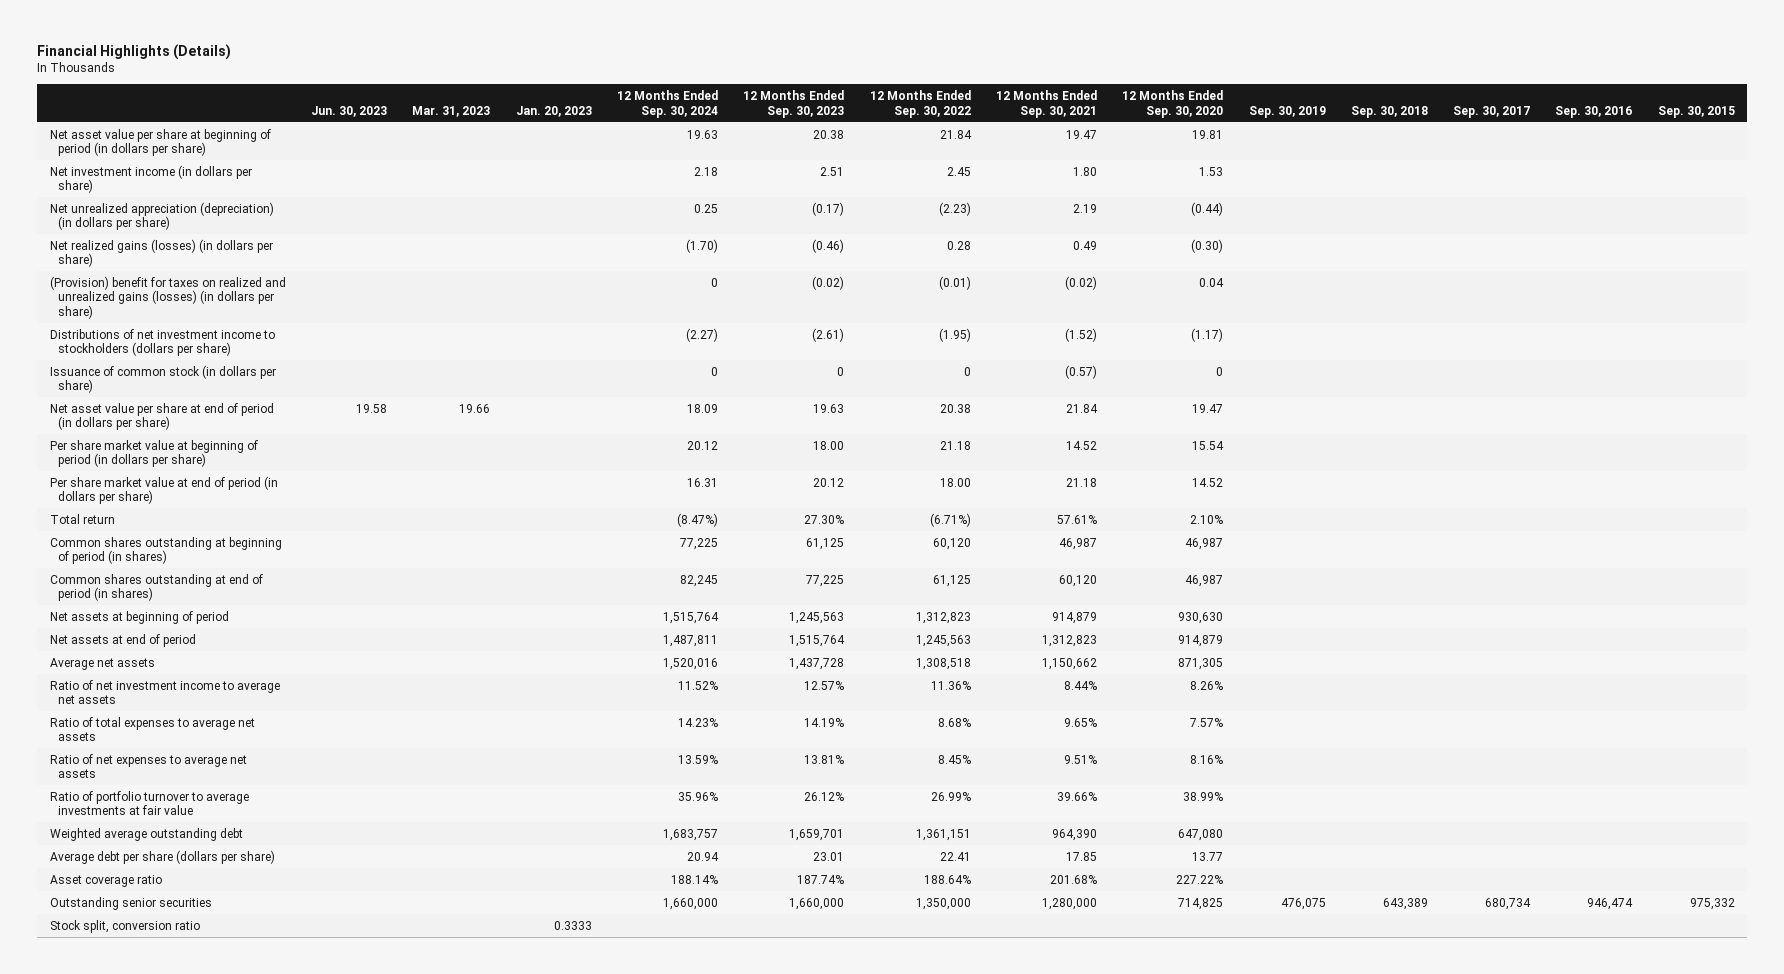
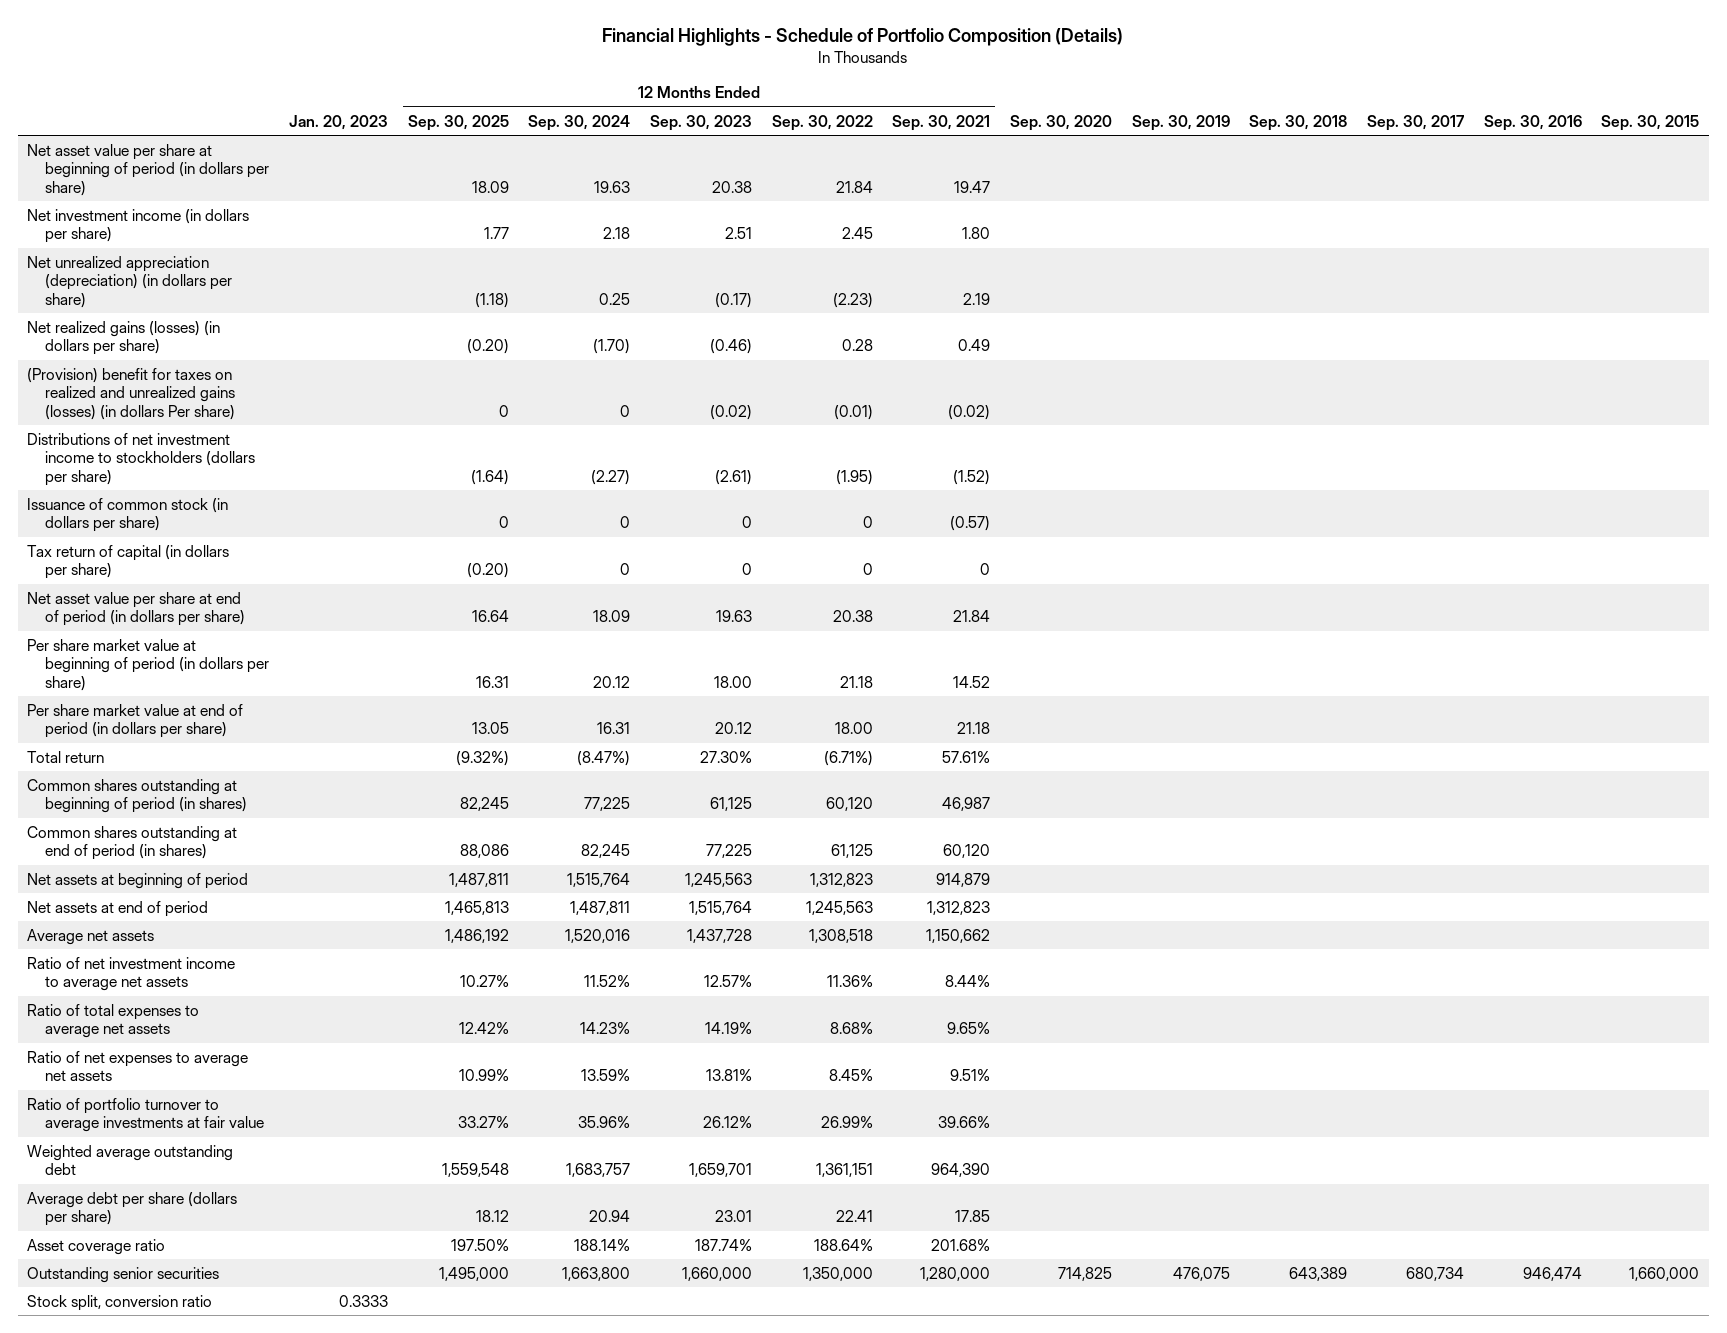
[37,43,232,60] Financial Highlights (Details) -> [602,27,1124,46] Financial Highlights - Schedule of Portfolio Composition (Details)
[311,105,388,117] Jun. 30, 2023 -> none
[412,105,491,117] Mar. 31, 2023 -> none
[1122,90,1224,118] 12 Months Ended Sep. 30, 2020 -> none
none -> [407,114,509,131] Sep. 30, 2025
none -> [1009,114,1112,131] Sep. 30, 2020
[49,275,286,319] (Provision) benefit for taxes on realized and unrealized gains (losses) (in dollars per share) -> [27,367,236,420] (Provision) benefit for taxes on realized and unrealized gains (losses) (in dollars Per share)
none -> [27,544,230,580] Tax return of capital (in dollars per share)
[662,897,718,910] 1,660,000 -> [562,1266,631,1281] 1,663,800
[1689,897,1735,910] 975,332 -> [1629,1266,1700,1281] 1,660,000

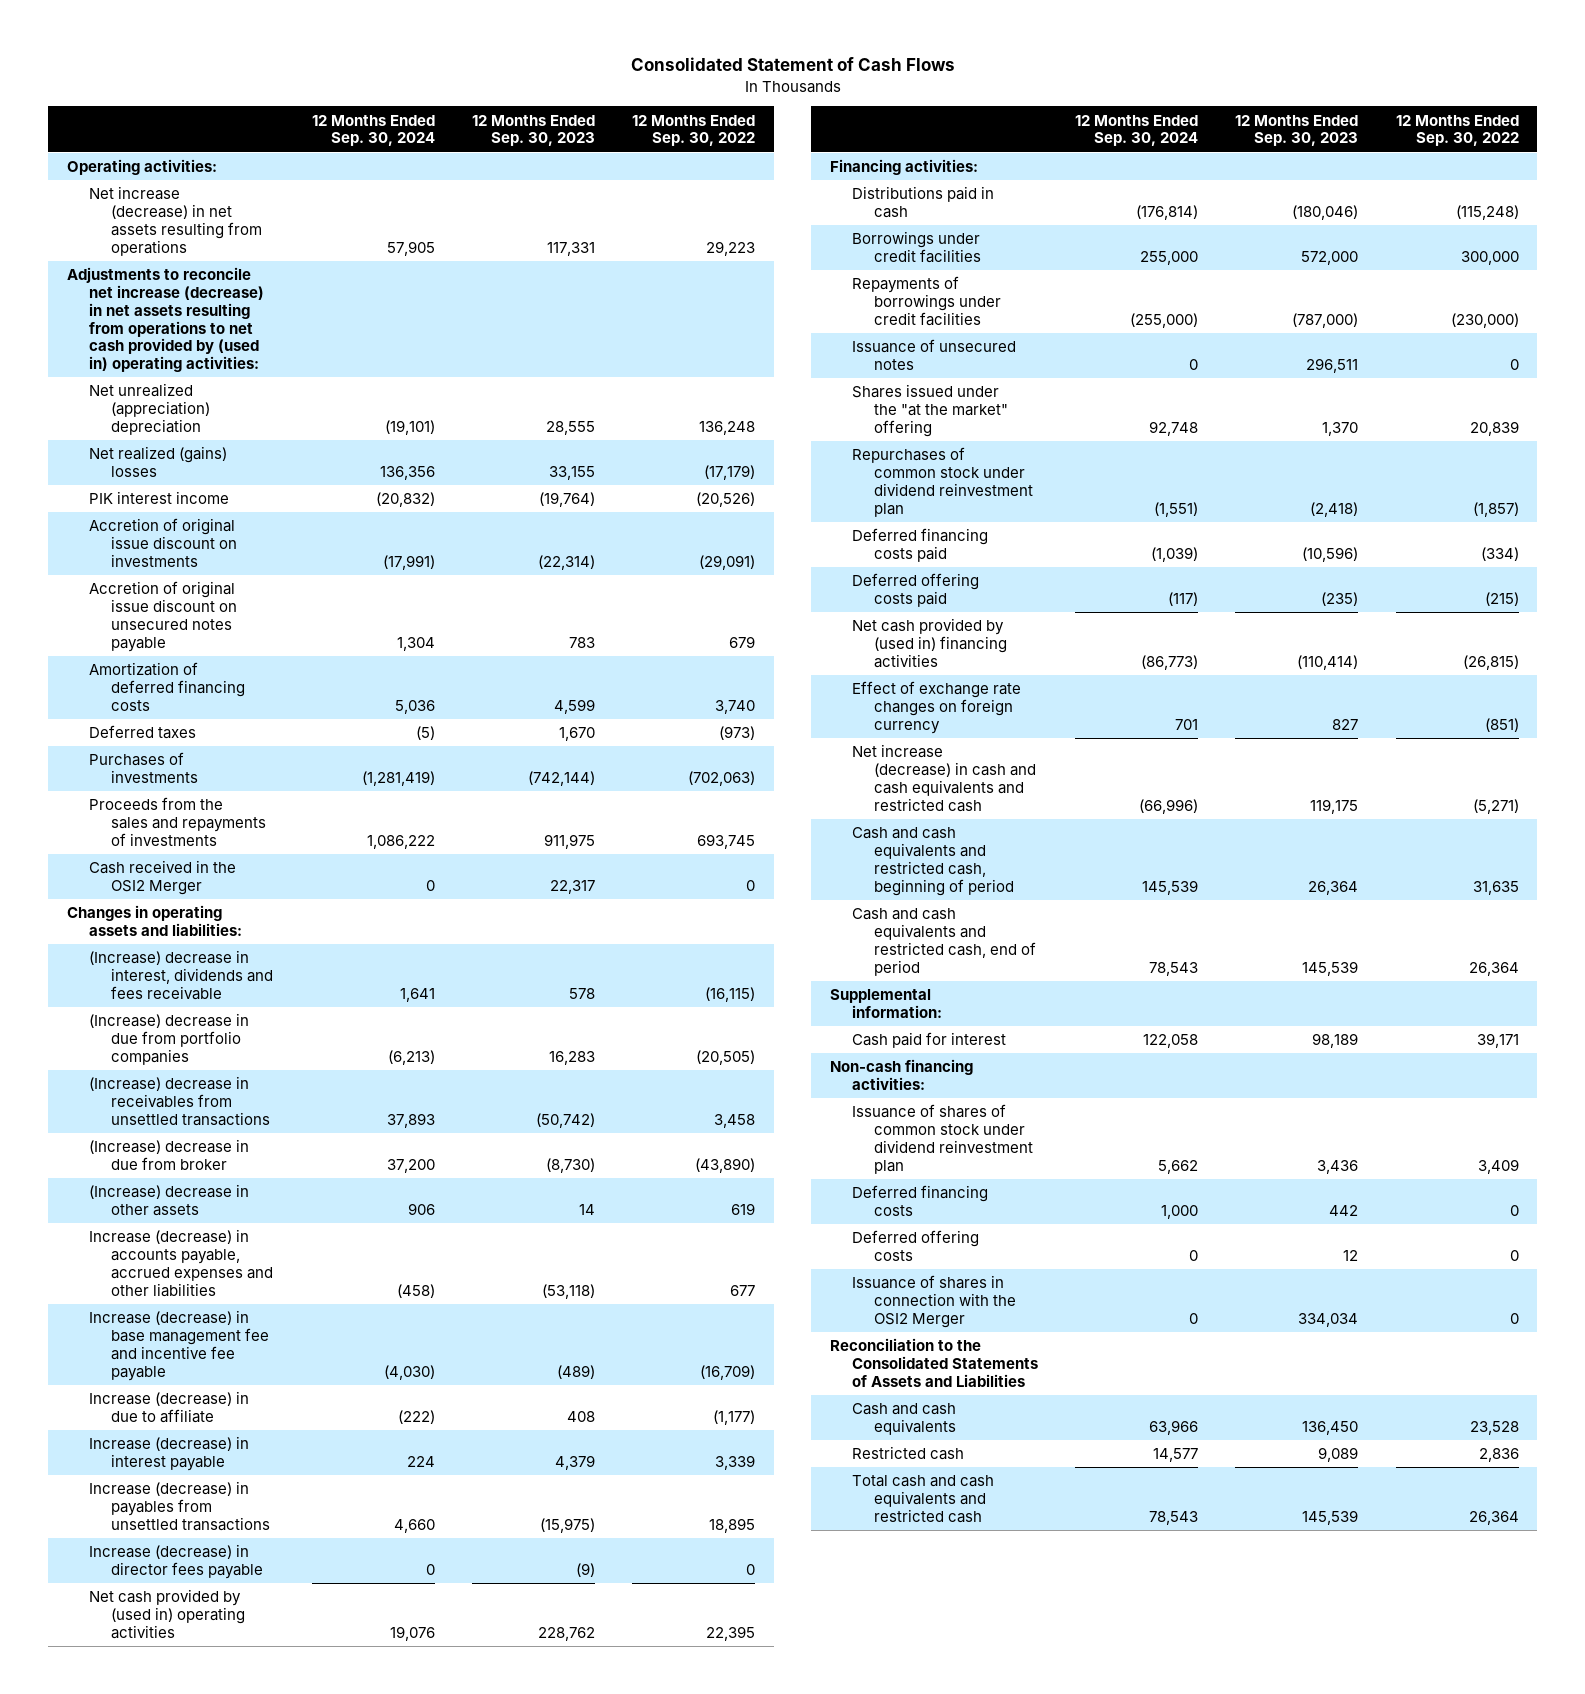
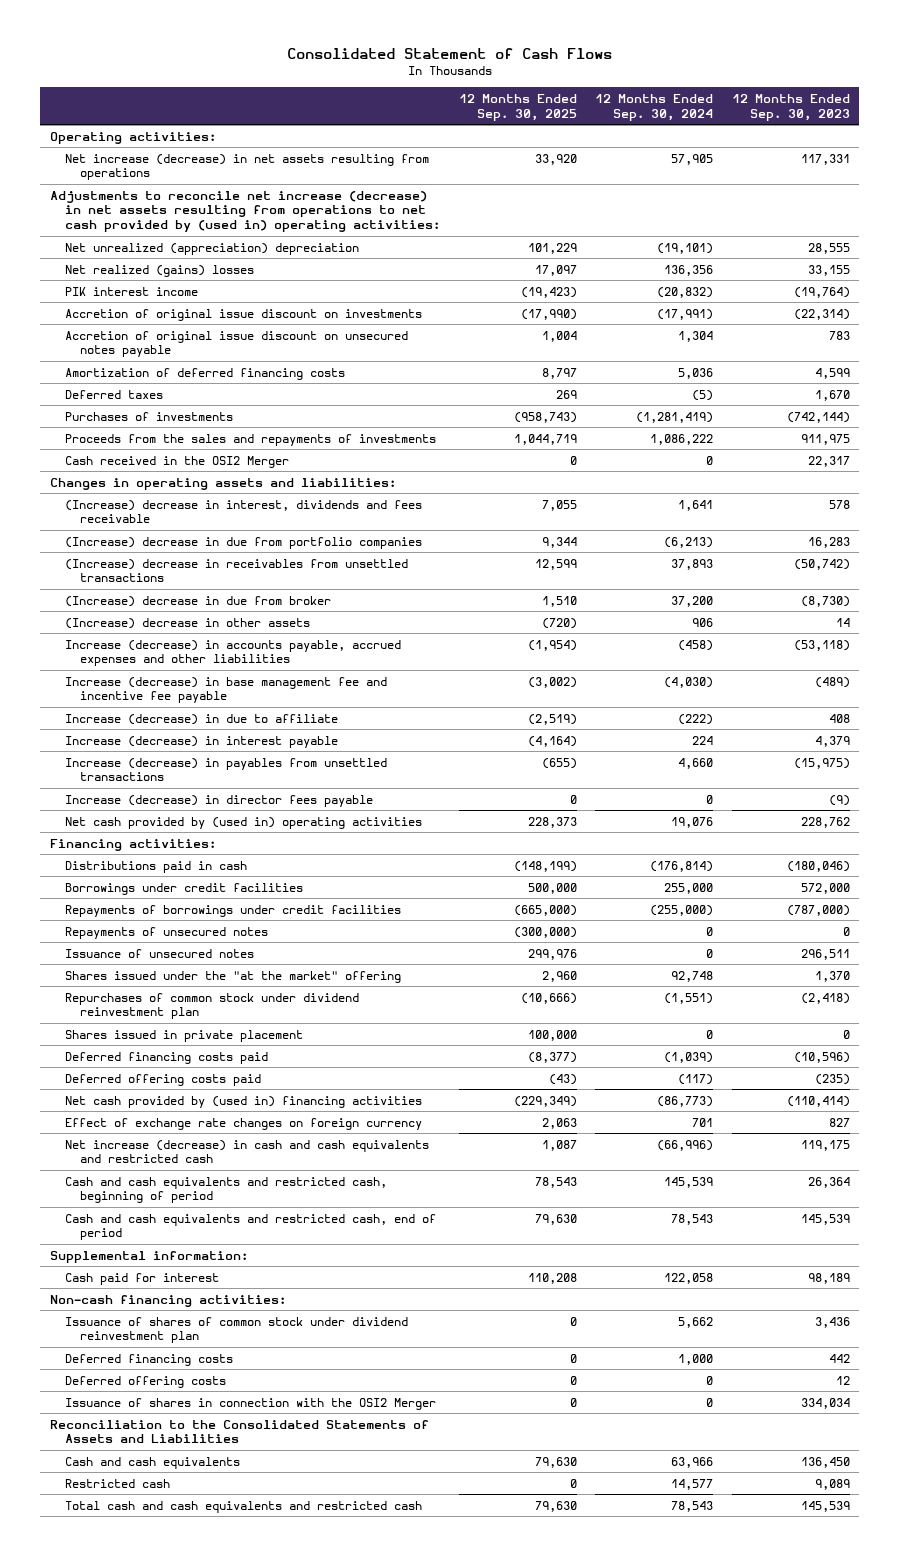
[632,114,756,147] 12 Months Ended Sep. 30, 2022 -> none
none -> [458,93,577,121] 12 Months Ended Sep. 30, 2025
none -> [65,926,269,939] Repayments of unsecured notes
none -> [65,1029,304,1042] Shares issued in private placement

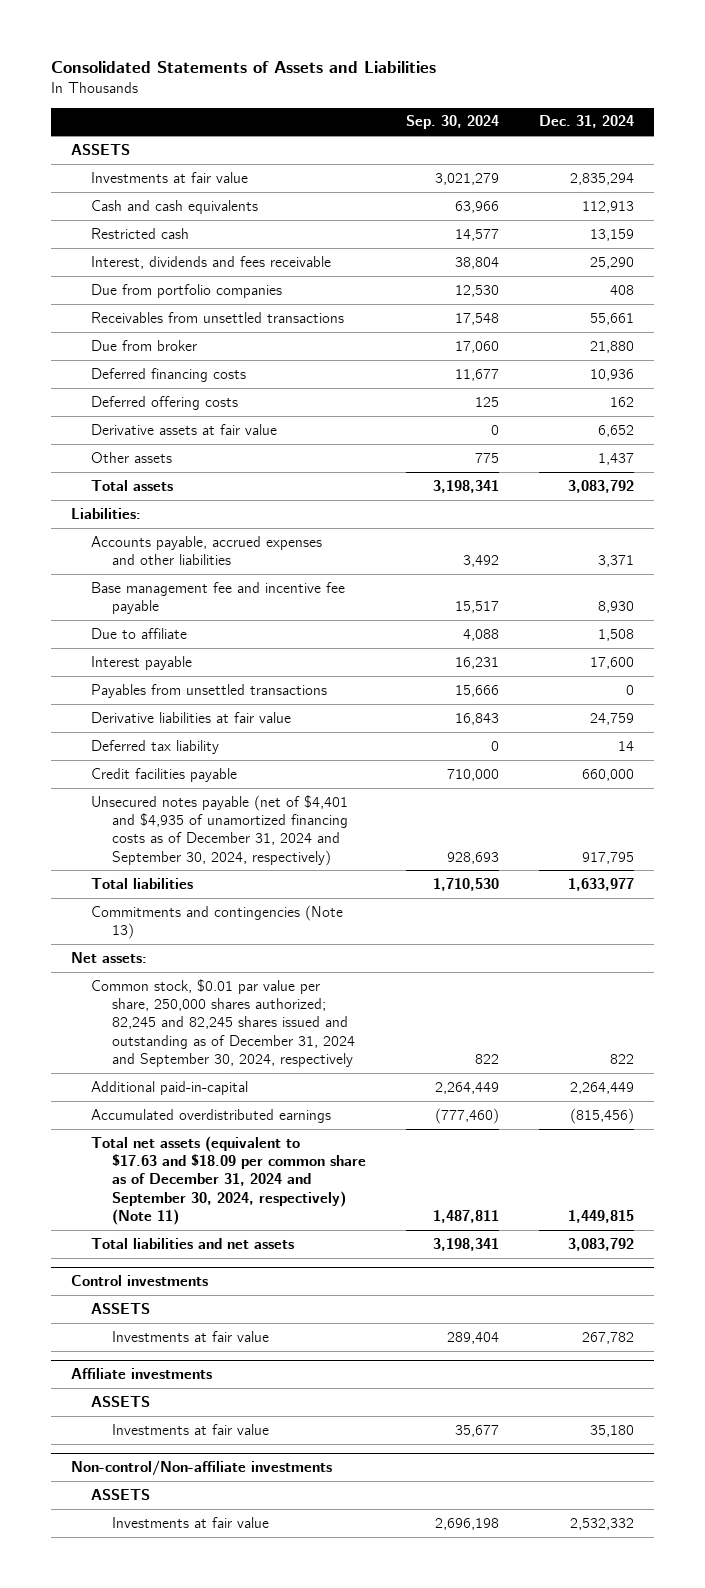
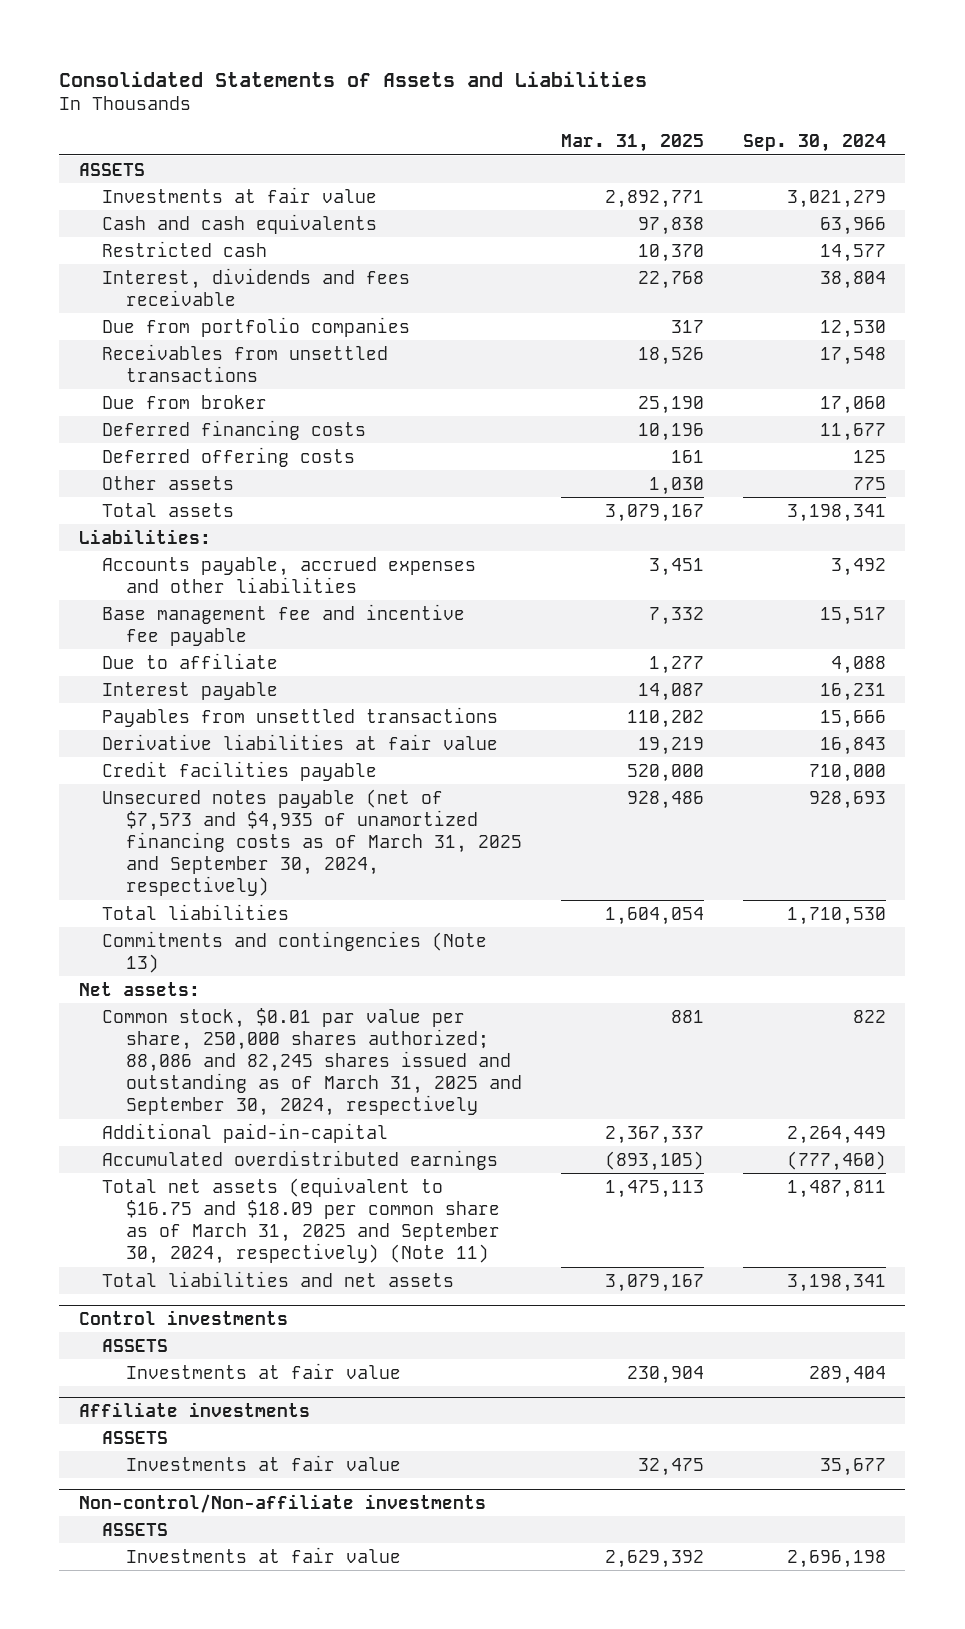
[539,115,635,129] Dec. 31, 2024 -> none
none -> [560,134,704,153] Mar. 31, 2025
[91,423,278,435] Derivative assets at fair value -> none
[91,739,220,754] Deferred tax liability -> none
[91,794,349,866] Unsecured notes payable (net of $4,401 and $4,935 of unamortized financing costs as of December 31, 2024 and September 30, 2024, respectively) -> [102,788,522,897] Unsecured notes payable (net of $7,573 and $4,935 of unamortized financing costs as of March 31, 2025 and September 30, 2024, respectively)
[91,978,356,1067] Common stock, $0.01 par value per share, 250,000 shares authorized; 82,245 and 82,245 shares issued and outstanding as of December 31, 2024 and September 30, 2024, respectively -> [102,1007,522,1117] Common stock, $0.01 par value per share, 250,000 shares authorized; 88,086 and 82,245 shares issued and outstanding as of March 31, 2025 and September 30, 2024, respectively
[91,1135,367,1225] Total net assets (equivalent to $17.63 and $18.09 per common share as of December 31, 2024 and September 30, 2024, respectively) (Note 11) -> [102,1176,500,1265] Total net assets (equivalent to $16.75 and $18.09 per common share as of March 31, 2025 and September 30, 2024, respectively) (Note 11)

